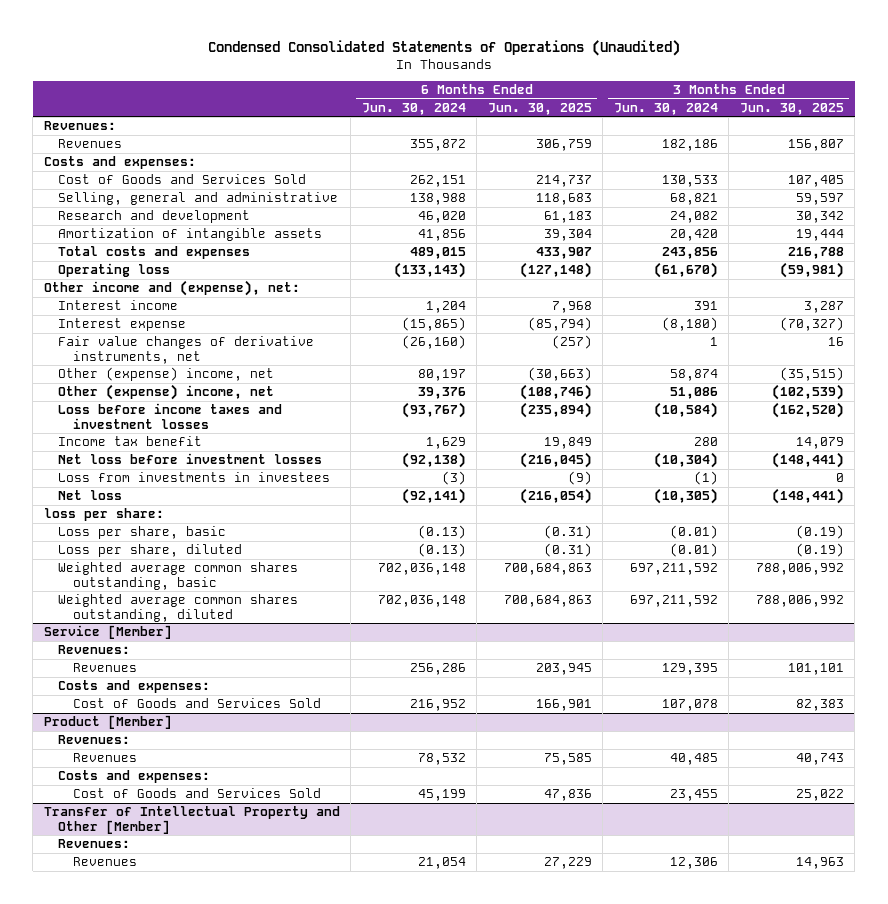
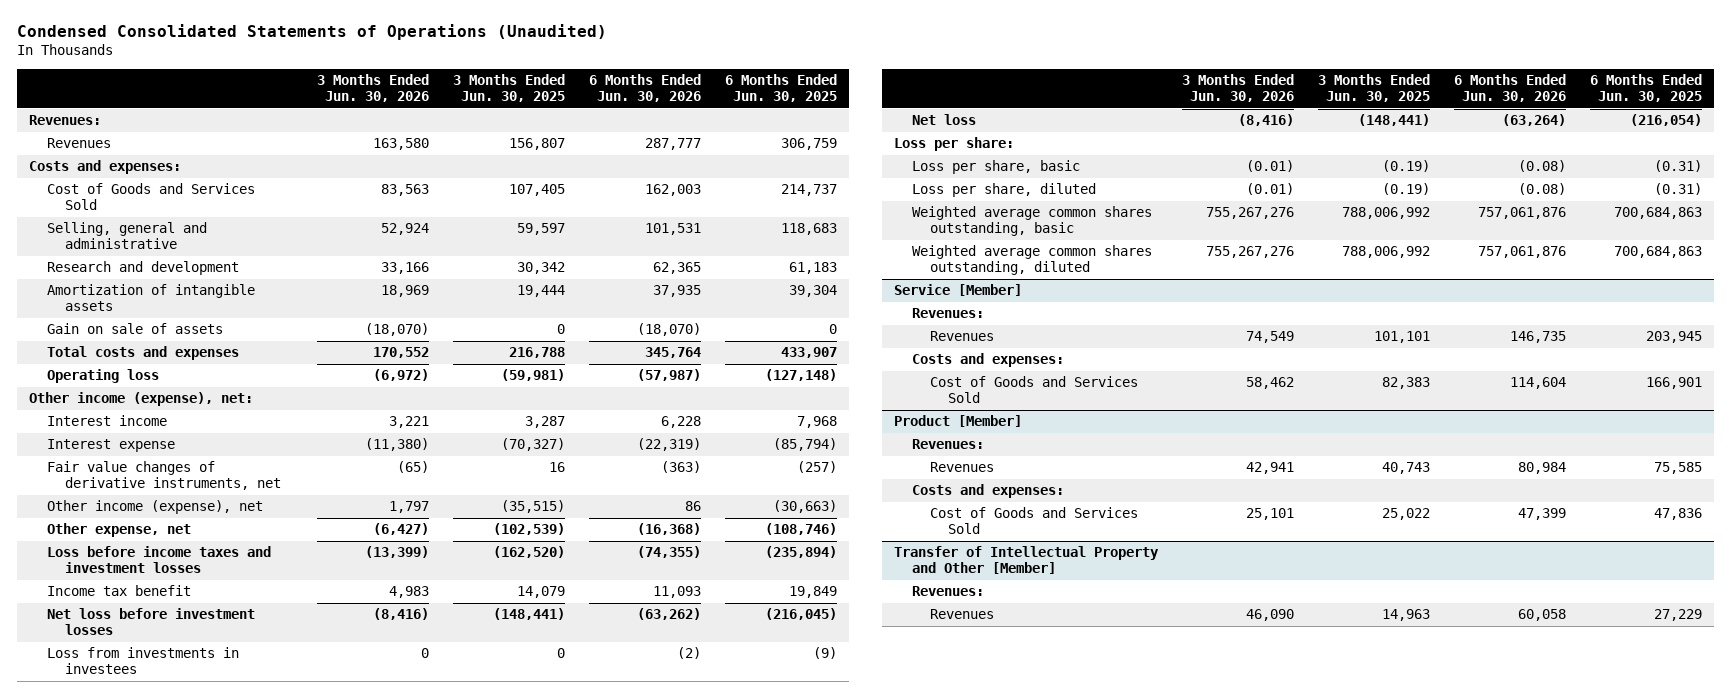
[361,102,466,115] Jun. 30, 2024 -> none
[613,102,718,115] Jun. 30, 2024 -> none
none -> [316,74,429,103] 3 Months Ended Jun. 30, 2026
none -> [588,74,701,103] 6 Months Ended Jun. 30, 2026
none -> [46,323,223,335] Gain on sale of assets
[43,280,300,297] Other income and (expense), net: -> [28,392,253,407] Other income (expense), net:
[58,367,275,382] Other (expense) income, net -> [46,500,263,515] Other income (expense), net
[58,384,275,401] Other (expense) income, net -> [46,523,191,538] Other expense, net
[43,508,164,522] loss per share: -> [894,137,1015,152] Loss per share:

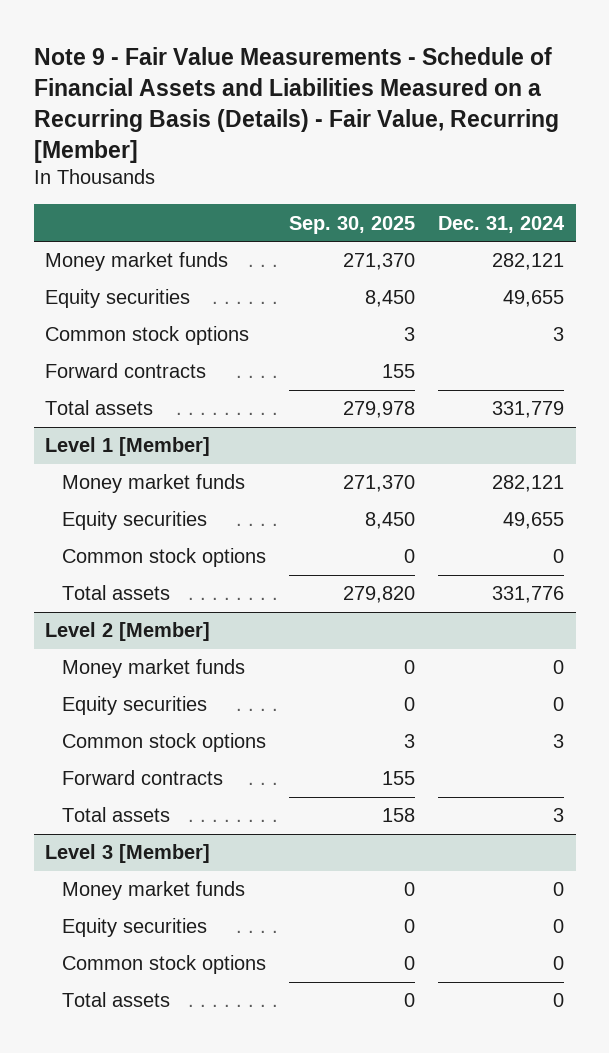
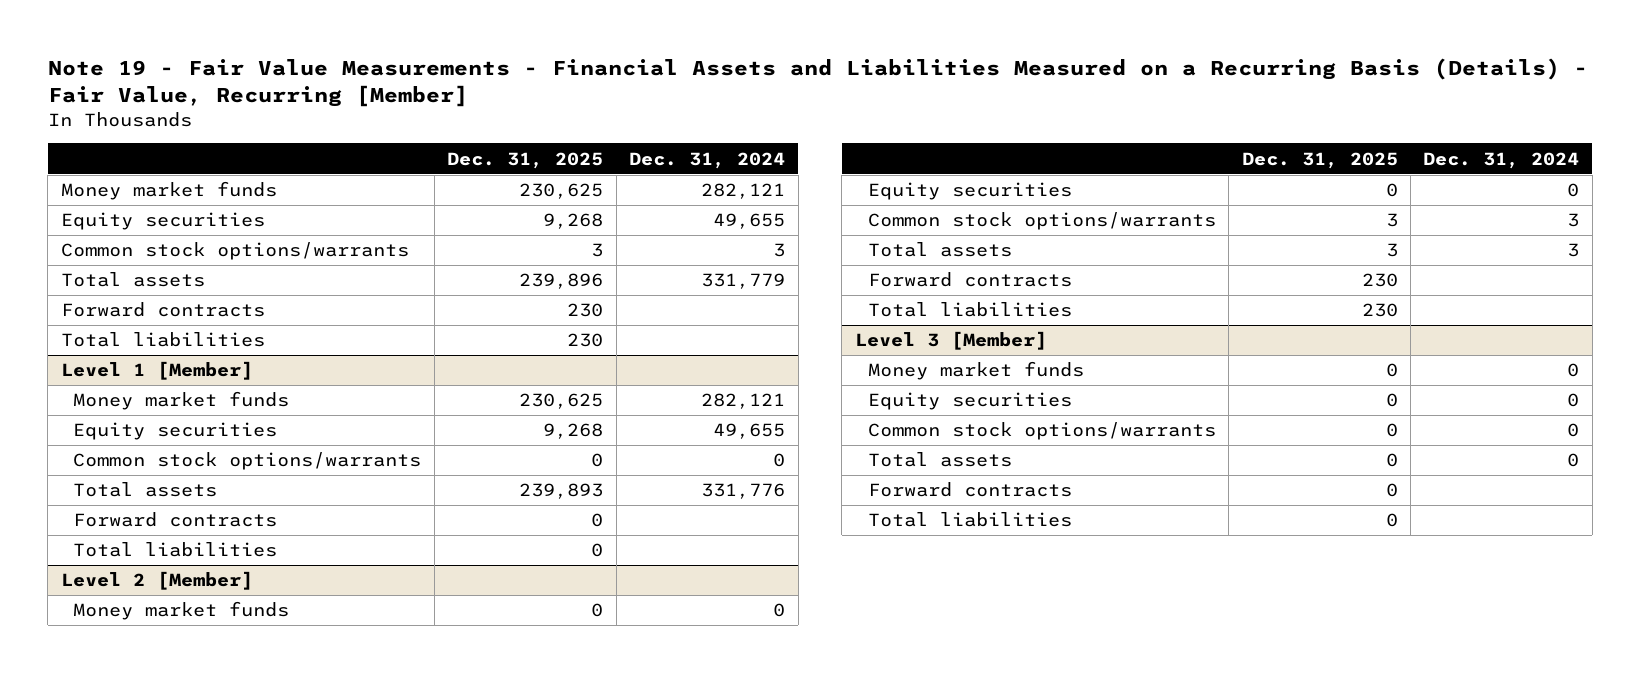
[33,46,559,163] Note 9 - Fair Value Measurements - Schedule of Financial Assets and Liabilities Measured on a Recurring Basis (Details) - Fair Value, Recurring [Member] -> [47,57,1588,108] Note 19 - Fair Value Measurements - Financial Assets and Liabilities Measured on a Recurring Basis (Details) - Fair Value, Recurring [Member]
[289,215,416,234] Sep. 30, 2025 -> none
none -> [447,151,604,169] Dec. 31, 2025
[45,326,250,346] Common stock options -> [60,242,409,261] Common stock options/warrants
[45,363,207,379] Forward contracts -> [60,302,265,318] Forward contracts
none -> [60,332,265,348] Total liabilities
[61,548,266,568] Common stock options -> [73,452,422,471] Common stock options/warrants
none -> [73,512,278,528] Forward contracts
none -> [73,542,278,558] Total liabilities
[61,733,266,753] Common stock options -> [867,212,1216,231] Common stock options/warrants
[61,770,223,786] Forward contracts -> [867,272,1072,288] Forward contracts
none -> [867,302,1072,318] Total liabilities
[61,955,266,975] Common stock options -> [867,422,1216,441] Common stock options/warrants
none -> [867,482,1072,498] Forward contracts
none -> [867,512,1072,528] Total liabilities

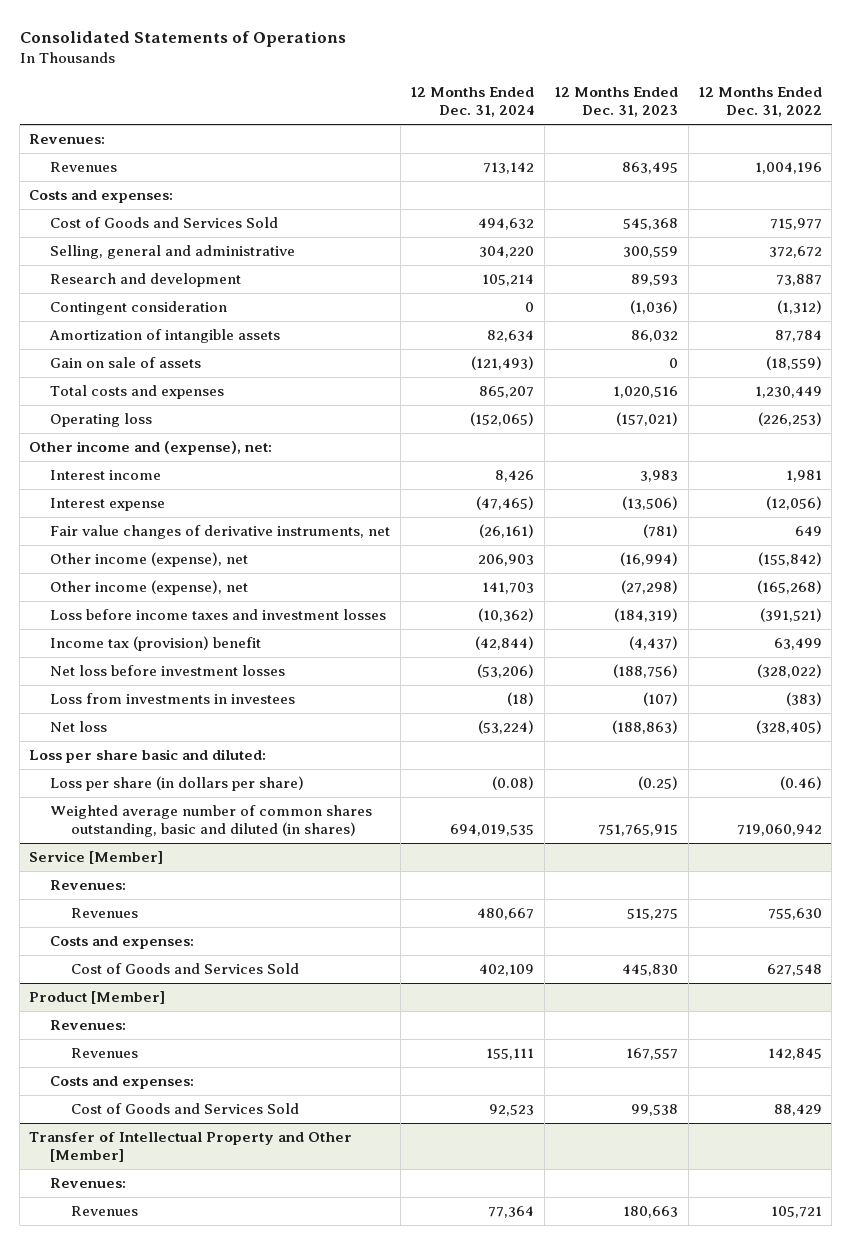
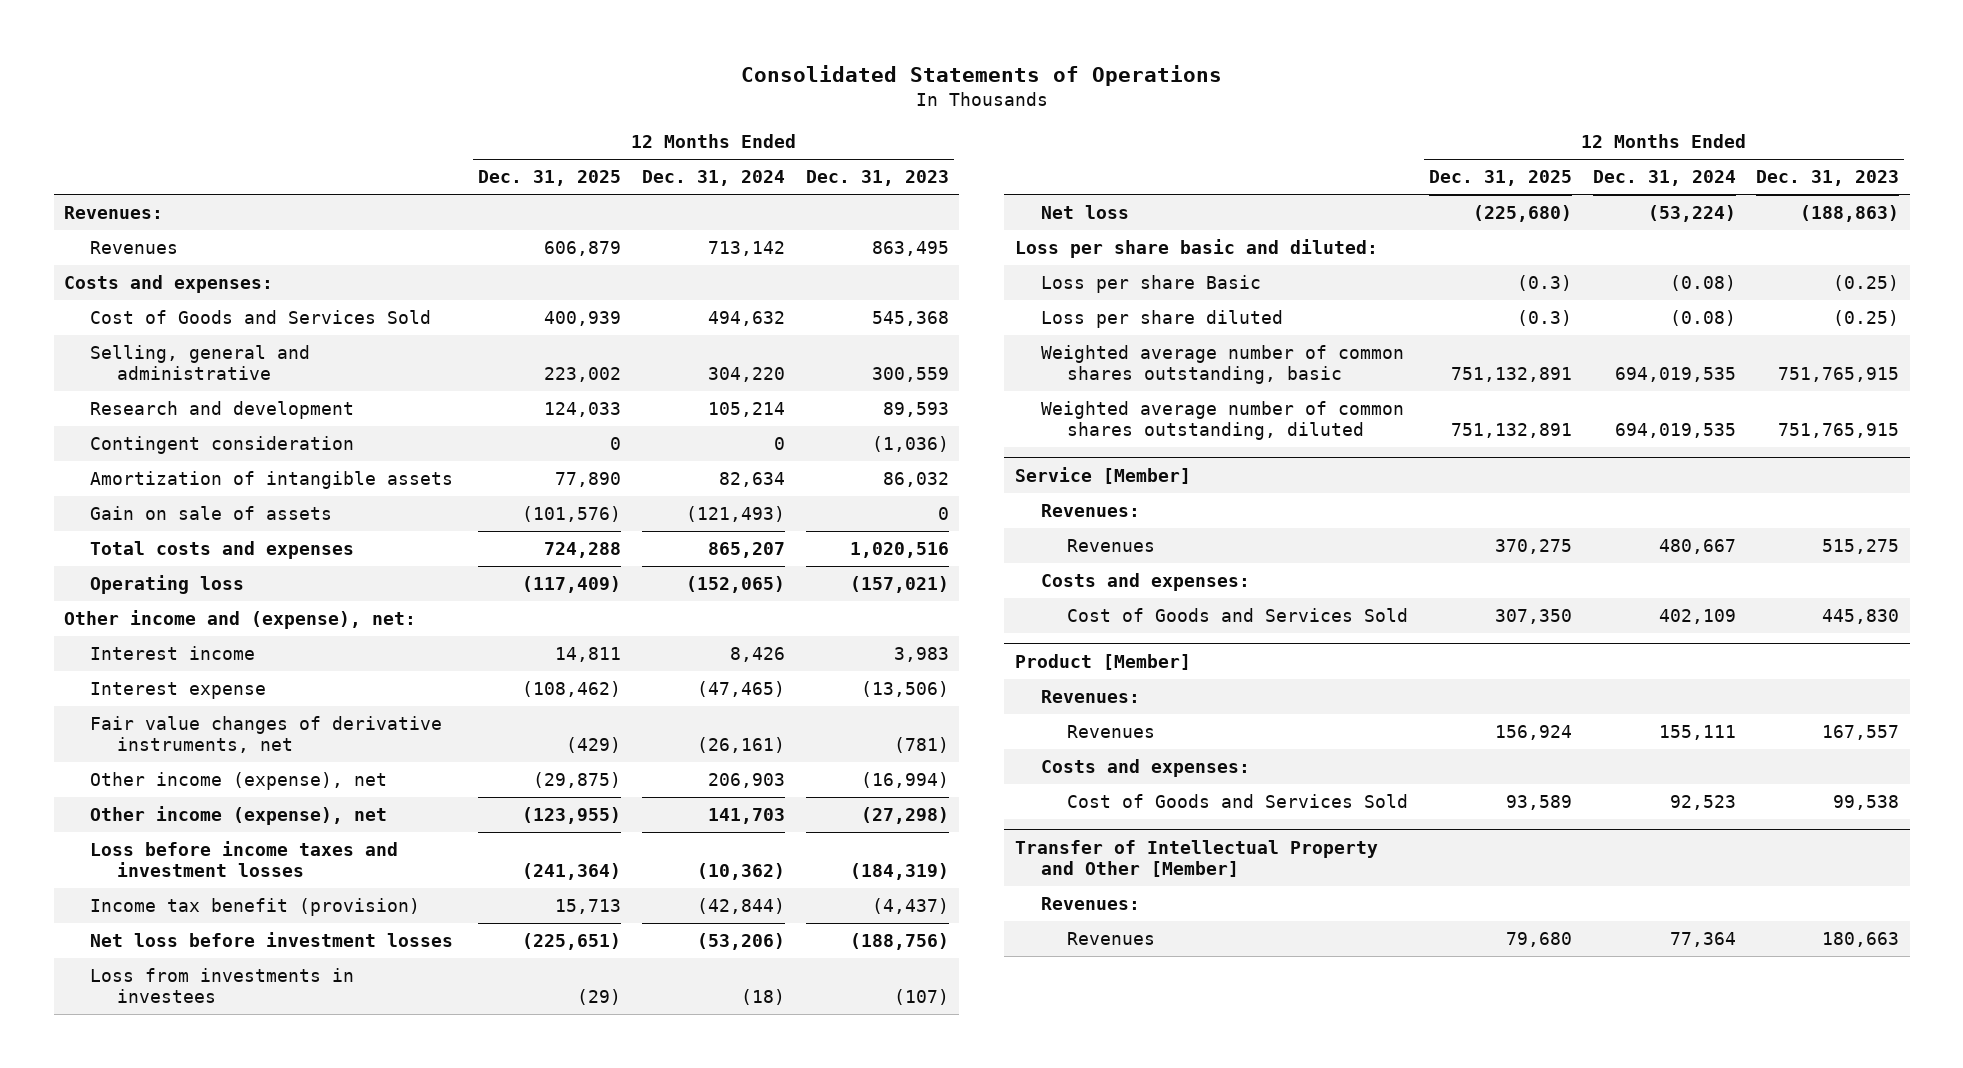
[697,87,822,117] 12 Months Ended Dec. 31, 2022 -> none
none -> [478,170,622,187] Dec. 31, 2025
[50,636,262,652] Income tax (provision) benefit -> [90,898,421,917] Income tax benefit (provision)
[50,776,305,792] Loss per share (in dollars per share) -> [1040,275,1261,294] Loss per share Basic
none -> [1040,310,1283,329] Loss per share diluted
[50,805,373,837] Weighted average number of common shares outstanding, basic and diluted (in shares) -> [1040,345,1404,385] Weighted average number of common shares outstanding, basic
none -> [1040,401,1404,441] Weighted average number of common shares outstanding, diluted

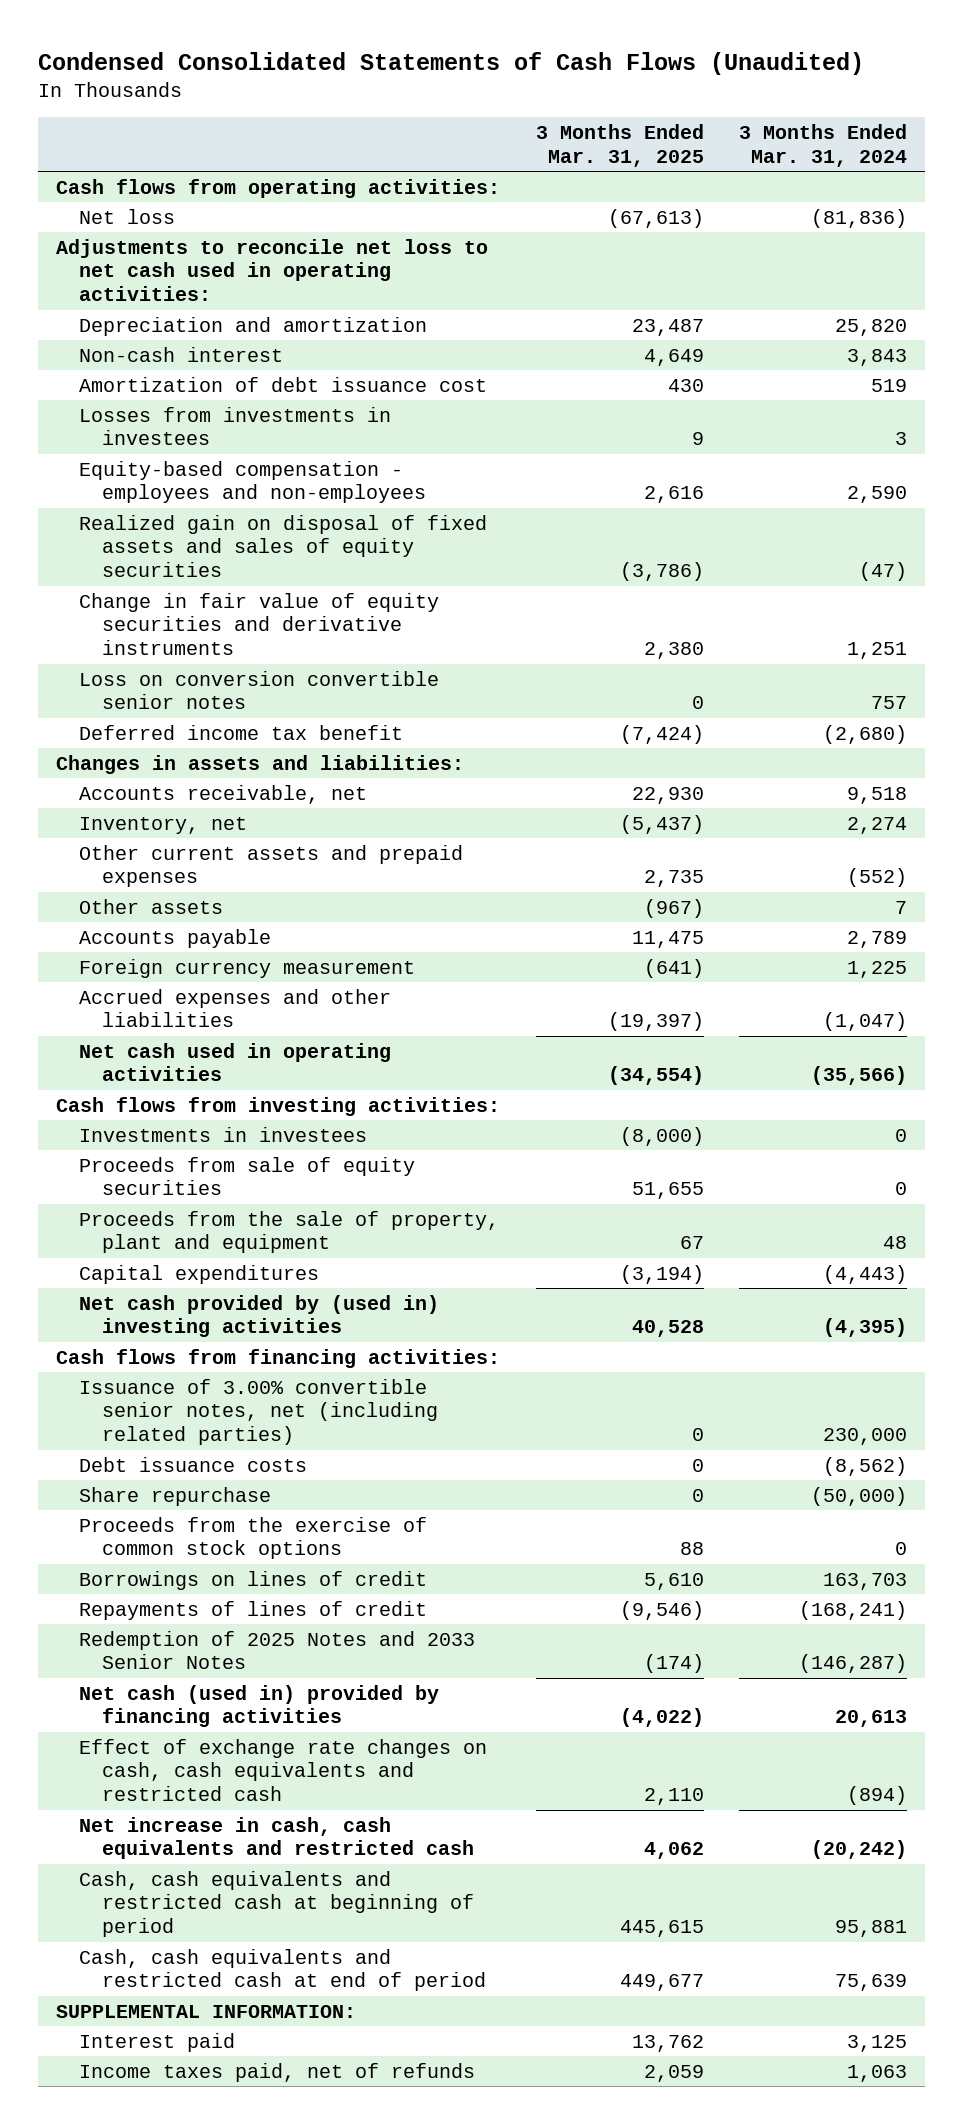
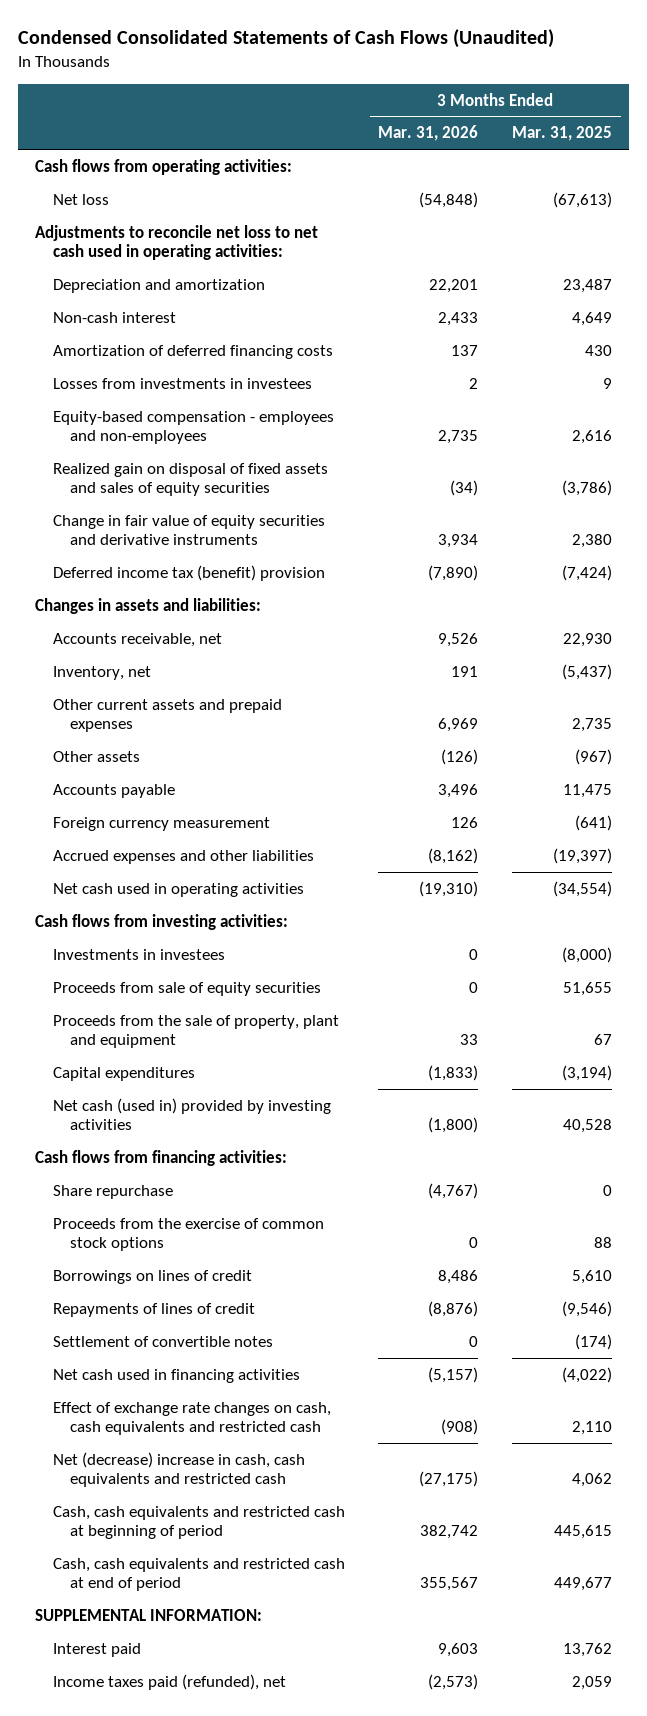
[739,123,908,167] 3 Months Ended Mar. 31, 2024 -> none
none -> [378,125,479,142] Mar. 31, 2026
[79,376,488,392] Amortization of debt issuance cost -> [52,344,333,359] Amortization of deferred financing costs
[79,670,440,710] Loss on conversion convertible senior notes -> none
[79,724,404,740] Deferred income tax benefit -> [52,564,325,581] Deferred income tax (benefit) provision
[79,1294,440,1338] Net cash provided by (used in) investing activities -> [52,1097,331,1131] Net cash (used in) provided by investing activities
[79,1378,439,1446] Issuance of 3.00% convertible senior notes, net (including related parties) -> none
[79,1456,308,1472] Debt issuance costs -> none
[79,1630,476,1670] Redemption of 2025 Notes and 2033 Senior Notes -> [52,1335,273,1347] Settlement of convertible notes
[79,1684,440,1728] Net cash (used in) provided by financing activities -> [52,1368,300,1383] Net cash used in financing activities
[79,1816,475,1860] Net increase in cash, cash equivalents and restricted cash -> [52,1451,305,1488] Net (decrease) increase in cash, cash equivalents and restricted cash
[79,2062,476,2082] Income taxes paid, net of refunds -> [52,1673,286,1690] Income taxes paid (refunded), net

